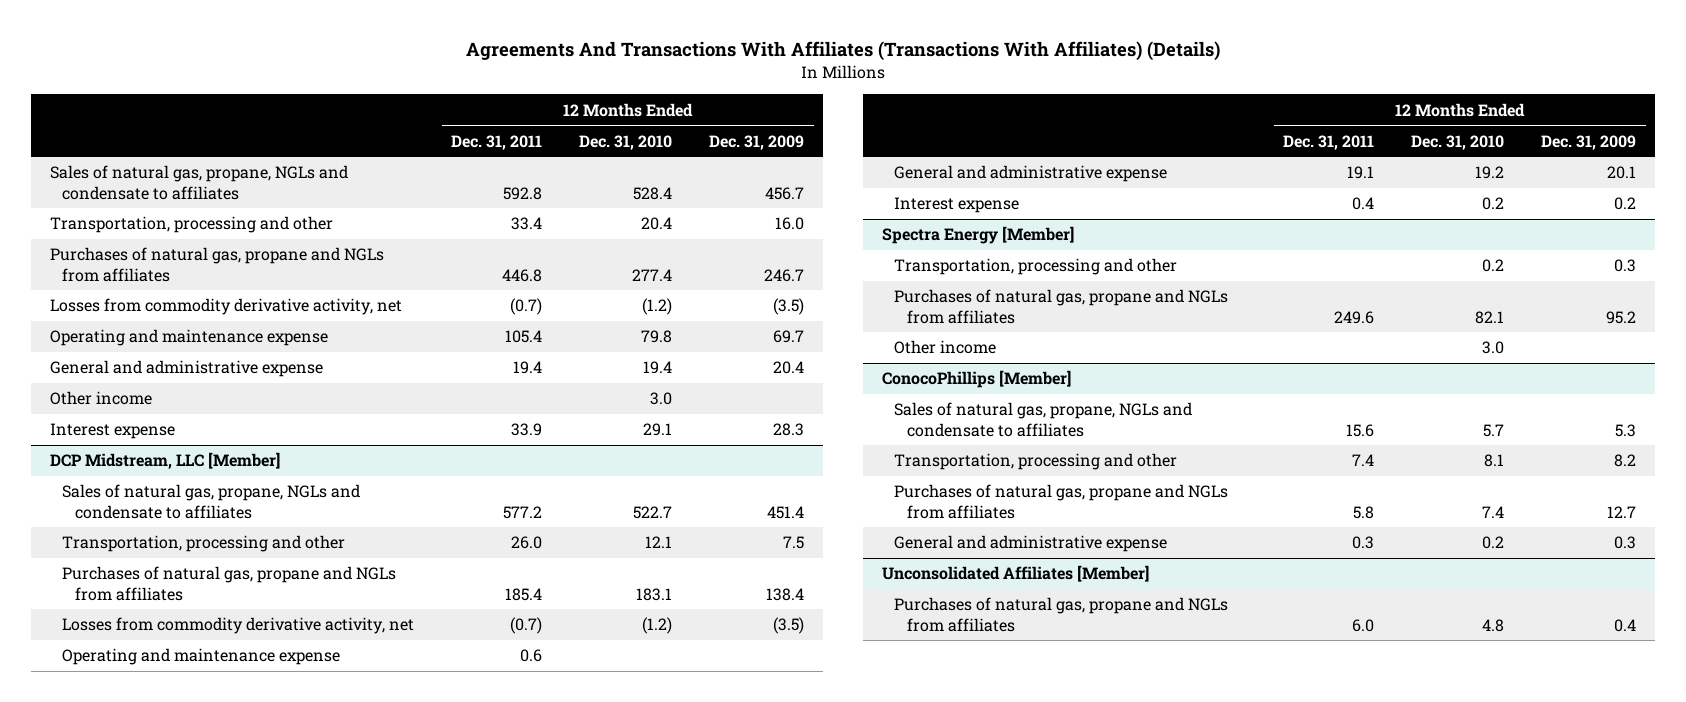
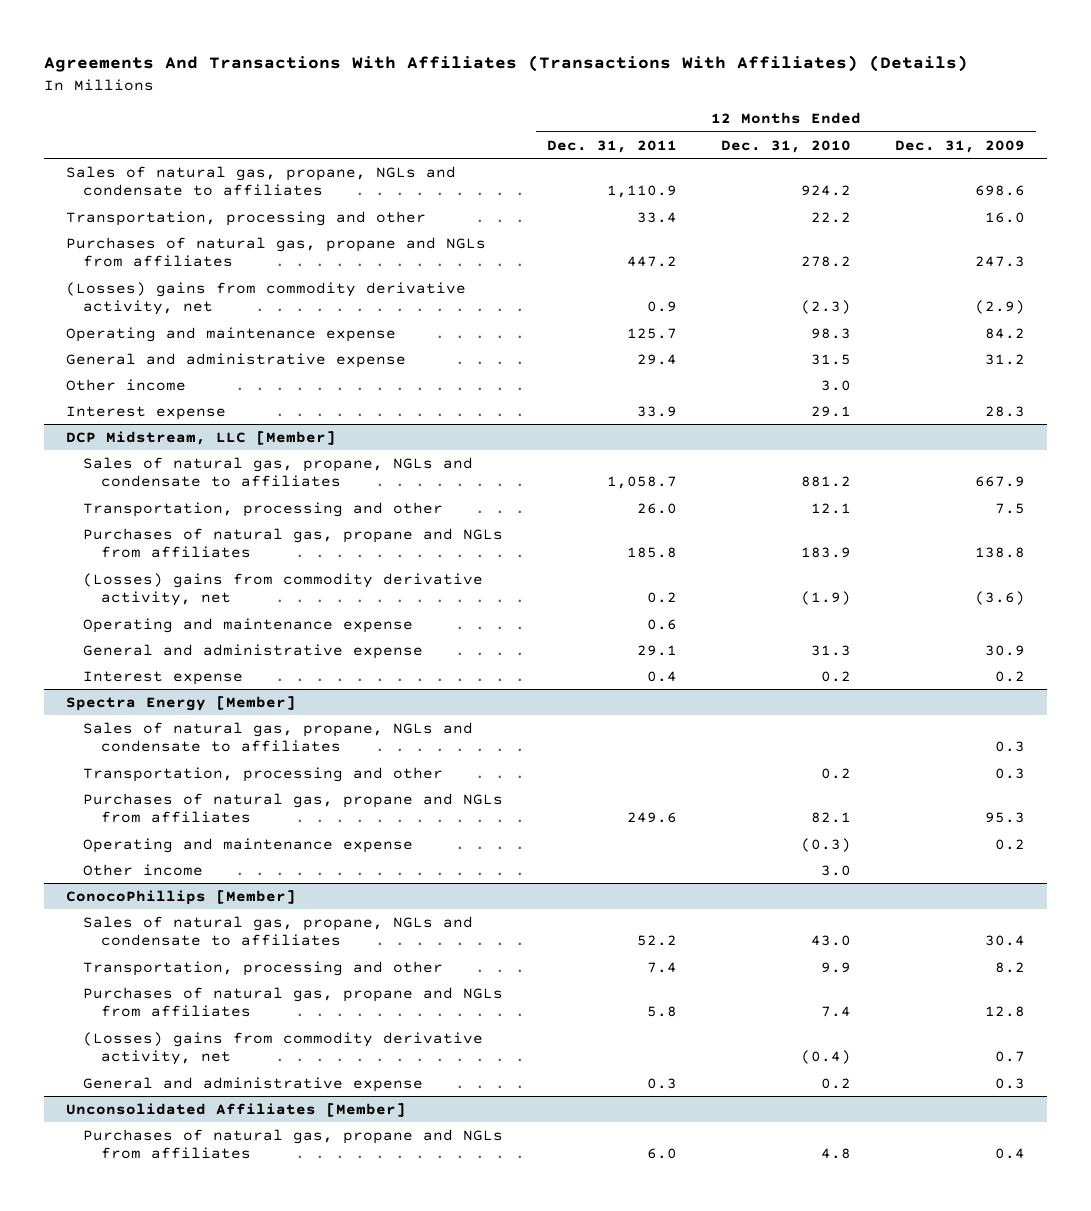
[503,186,543,200] 592.8 -> [607,185,678,199] 1,110.9
[633,186,673,200] 528.4 -> [801,185,852,197] 924.2
[765,186,805,200] 456.7 -> [974,185,1025,197] 698.6
[641,217,673,231] 20.4 -> [811,211,852,223] 22.2
[502,268,543,282] 446.8 -> [627,256,678,268] 447.2
[632,268,673,281] 277.4 -> [801,256,852,268] 278.2
[764,268,805,282] 246.7 -> [974,256,1025,268] 247.3
[49,298,402,316] Losses from commodity derivative activity, net -> [65,281,466,316] (Losses) gains from commodity derivative activity, net
[510,298,543,316] (0.7) -> [647,301,678,313] 0.9
[642,298,673,316] (1.2) -> [801,300,852,315] (2.3)
[773,298,805,316] (3.5) -> [974,300,1025,315] (2.9)
[505,330,543,344] 105.4 -> [627,327,678,339] 125.7
[641,330,673,344] 79.8 -> [811,327,852,339] 98.3
[773,330,805,344] 69.7 -> [984,327,1025,339] 84.2
[513,361,543,375] 19.4 -> [637,353,678,365] 29.4
[643,361,673,375] 19.4 -> [811,353,852,365] 31.5
[773,361,805,375] 20.4 -> [984,353,1025,365] 31.2
[503,505,543,519] 577.2 -> [607,476,678,490] 1,058.7
[633,505,673,519] 522.7 -> [801,476,852,488] 881.2
[767,505,805,519] 451.4 -> [974,476,1025,488] 667.9
[505,587,543,601] 185.4 -> [627,547,678,559] 185.8
[636,587,673,601] 183.1 -> [801,547,852,559] 183.9
[766,587,805,601] 138.4 -> [974,547,1025,559] 138.8
[62,617,415,635] Losses from commodity derivative activity, net -> [83,572,484,607] (Losses) gains from commodity derivative activity, net
[510,617,543,635] (0.7) -> [647,592,678,604] 0.2
[642,617,673,635] (1.2) -> [801,591,852,606] (1.9)
[773,617,805,635] (3.5) -> [974,591,1025,606] (3.6)
[1347,166,1375,180] 19.1 -> [637,644,678,656] 29.1
[1475,166,1505,180] 19.2 -> [811,644,852,656] 31.3
[1607,166,1637,180] 20.1 -> [984,644,1025,656] 30.9
none -> [83,721,474,753] Sales of natural gas, propane, NGLs and condensate to affiliates
[1606,310,1637,324] 95.2 -> [984,812,1025,824] 95.3
none -> [83,837,414,853] Operating and maintenance expense
[1346,423,1375,437] 15.6 -> [637,935,678,947] 52.2
[1483,423,1505,437] 5.7 -> [811,935,852,947] 43.0
[1615,423,1637,437] 5.3 -> [984,935,1025,947] 30.4
[1484,454,1505,468] 8.1 -> [821,961,852,973] 9.9
[1607,505,1637,518] 12.7 -> [984,1006,1025,1018] 12.8
none -> [83,1031,484,1066] (Losses) gains from commodity derivative activity, net

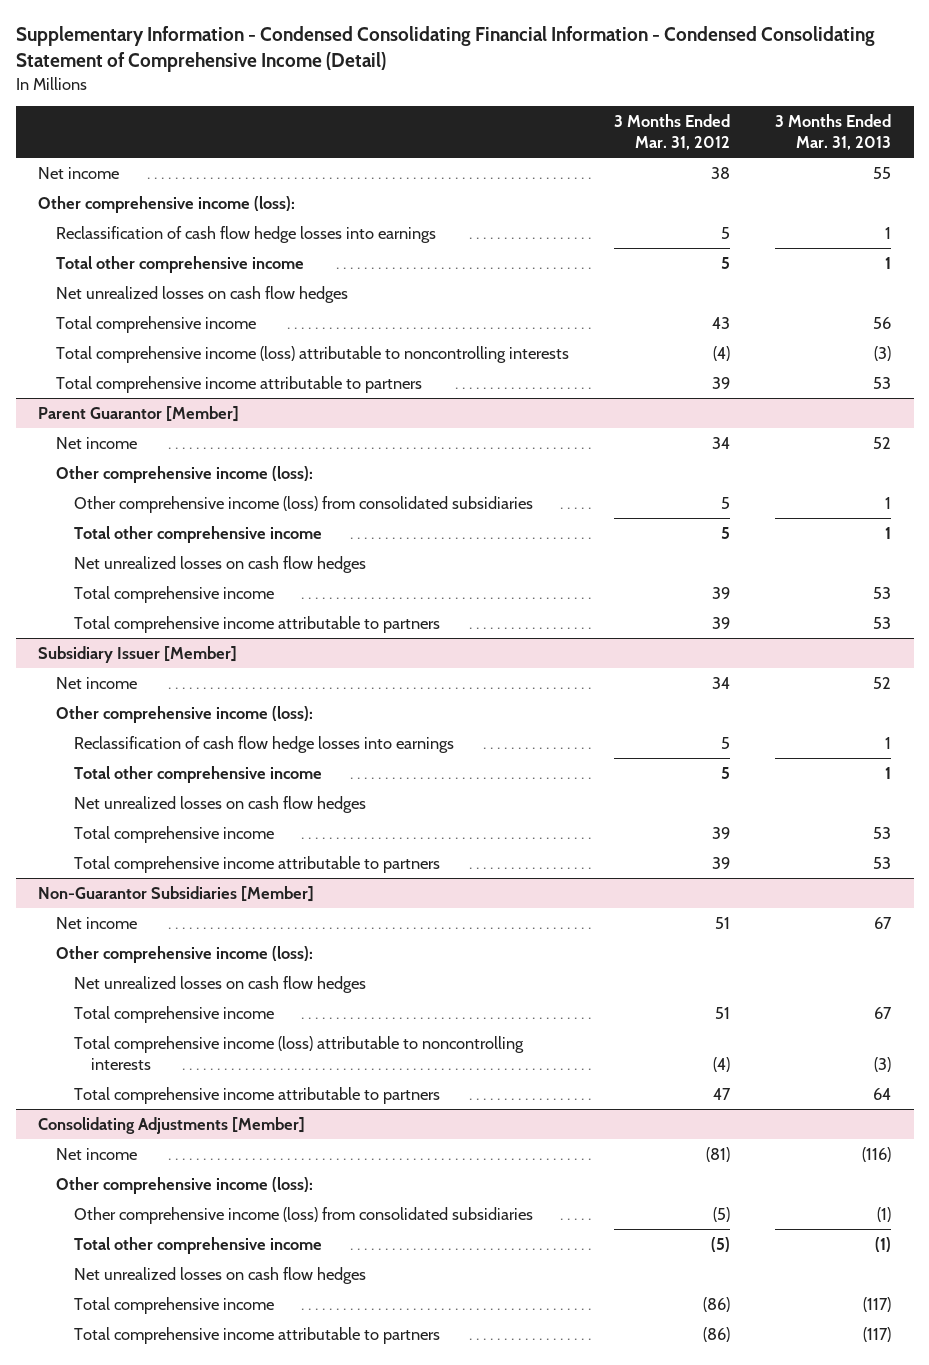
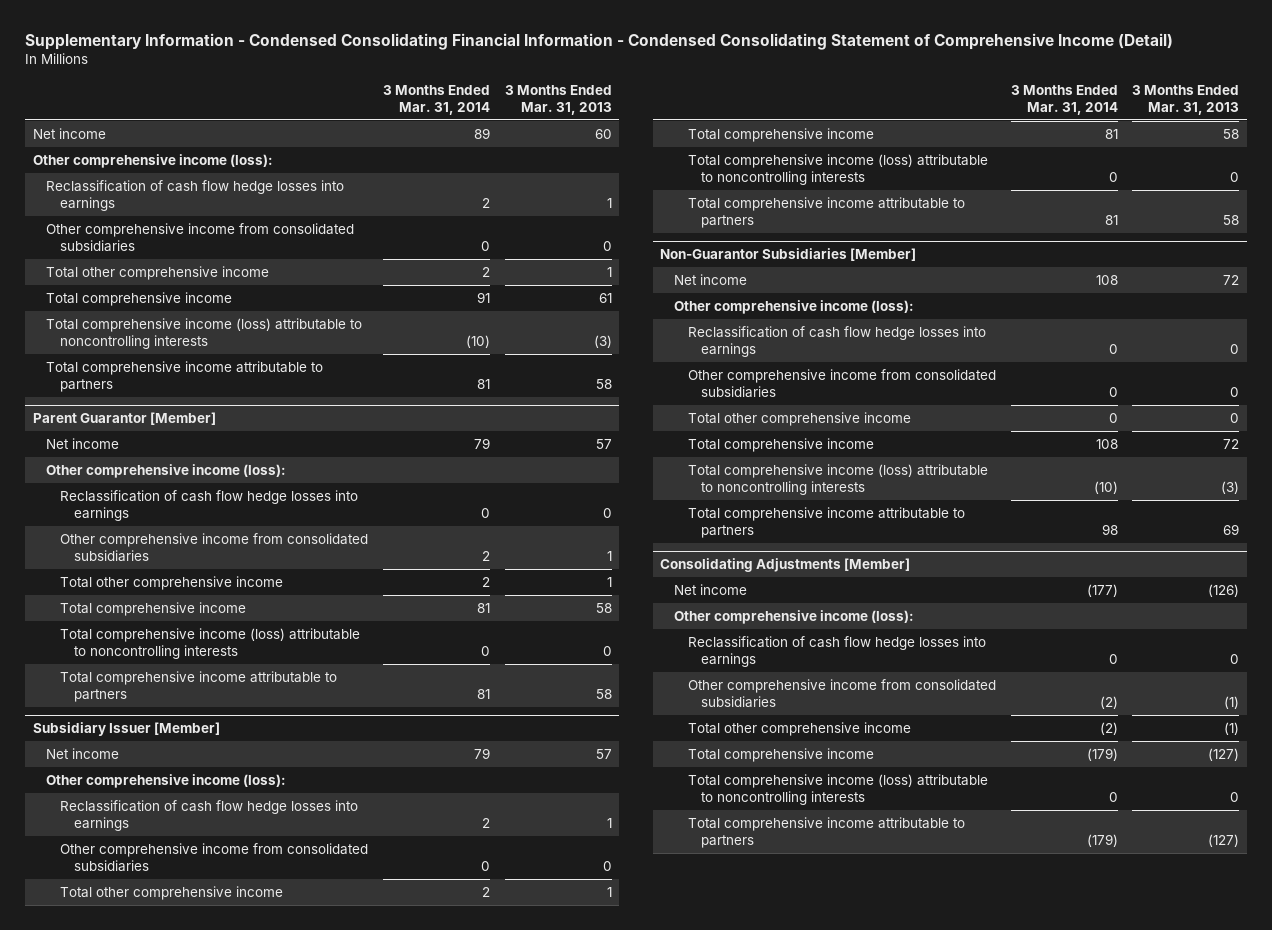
[614,114,731,151] 3 Months Ended Mar. 31, 2012 -> none
none -> [383,84,491,115] 3 Months Ended Mar. 31, 2014
[873,166,892,179] 55 -> [594,128,612,139] 60
none -> [46,222,355,252] Other comprehensive income from consolidated subsidiaries
[55,285,348,303] Net unrealized losses on cash flow hedges -> none
[873,316,892,329] 56 -> [598,292,612,303] 61
[873,376,892,389] 53 -> [595,378,612,389] 58
[873,436,892,449] 52 -> [595,438,612,449] 57
none -> [60,489,359,521] Reclassification of cash flow hedge losses into earnings
[73,495,533,513] Other comprehensive income (loss) from consolidated subsidiaries -> [60,532,369,562] Other comprehensive income from consolidated subsidiaries
[73,555,366,573] Net unrealized losses on cash flow hedges -> none
[873,586,892,599] 53 -> [595,602,612,613] 58
none -> [60,627,361,659] Total comprehensive income (loss) attributable to noncontrolling interests
[873,616,892,629] 53 -> [595,688,612,699] 58
[873,676,892,689] 52 -> [595,748,612,759] 57
none -> [60,842,369,872] Other comprehensive income from consolidated subsidiaries
[73,795,366,813] Net unrealized losses on cash flow hedges -> none
[873,826,892,839] 53 -> [1223,128,1240,139] 58
none -> [687,153,988,185] Total comprehensive income (loss) attributable to noncontrolling interests
[873,856,892,869] 53 -> [1223,214,1240,225] 58
[874,916,893,929] 67 -> [1223,274,1240,285] 72
[73,975,366,993] Net unrealized losses on cash flow hedges -> none
none -> [687,325,986,357] Reclassification of cash flow hedge losses into earnings
none -> [687,368,996,398] Other comprehensive income from consolidated subsidiaries
none -> [687,411,911,426] Total other comprehensive income
[874,1006,893,1019] 67 -> [1223,438,1240,449] 72
[873,1087,892,1100] 64 -> [1223,523,1240,535] 69
[862,1146,892,1162] (116) -> [1208,583,1240,597] (126)
none -> [687,635,986,667] Reclassification of cash flow hedge losses into earnings
[73,1206,533,1224] Other comprehensive income (loss) from consolidated subsidiaries -> [687,678,996,708] Other comprehensive income from consolidated subsidiaries
[73,1266,366,1284] Net unrealized losses on cash flow hedges -> none
[863,1296,892,1312] (117) -> [1208,747,1240,761] (127)
none -> [687,773,988,805] Total comprehensive income (loss) attributable to noncontrolling interests
[863,1326,892,1342] (117) -> [1208,833,1240,847] (127)

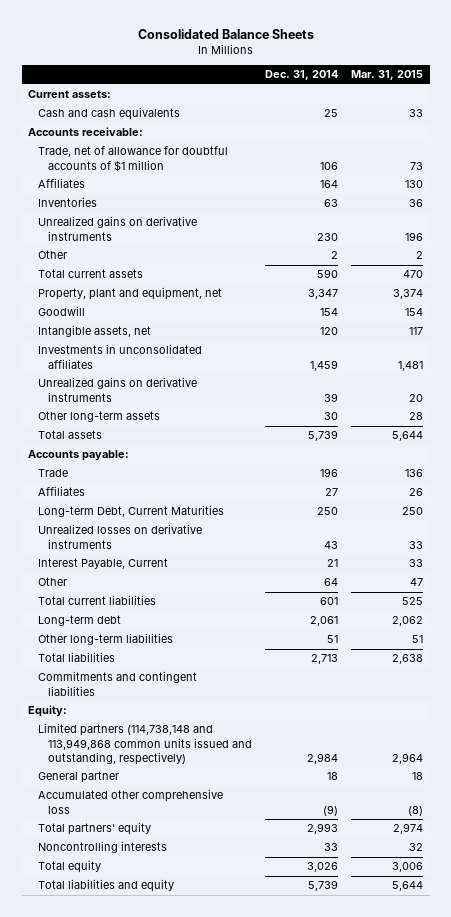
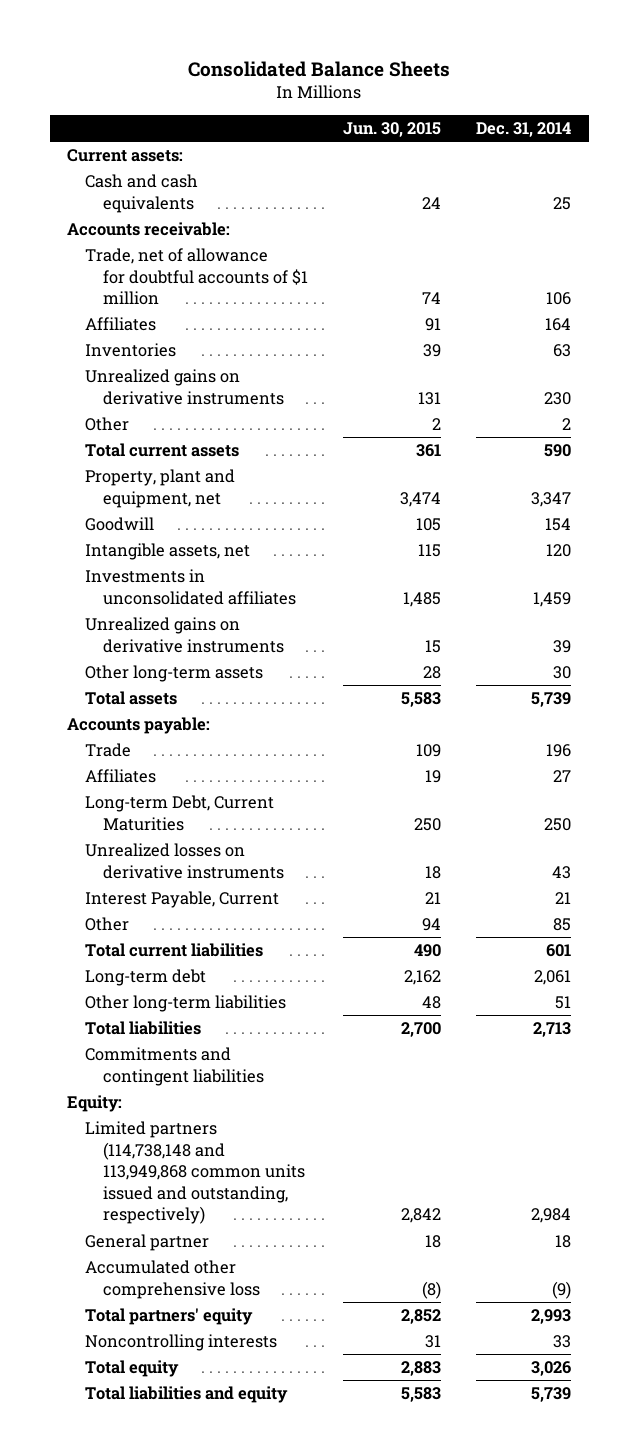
[351,70,424,81] Mar. 31, 2015 -> none
none -> [342,122,441,138] Jun. 30, 2015
[324,578,339,587] 64 -> [553,918,572,932] 85

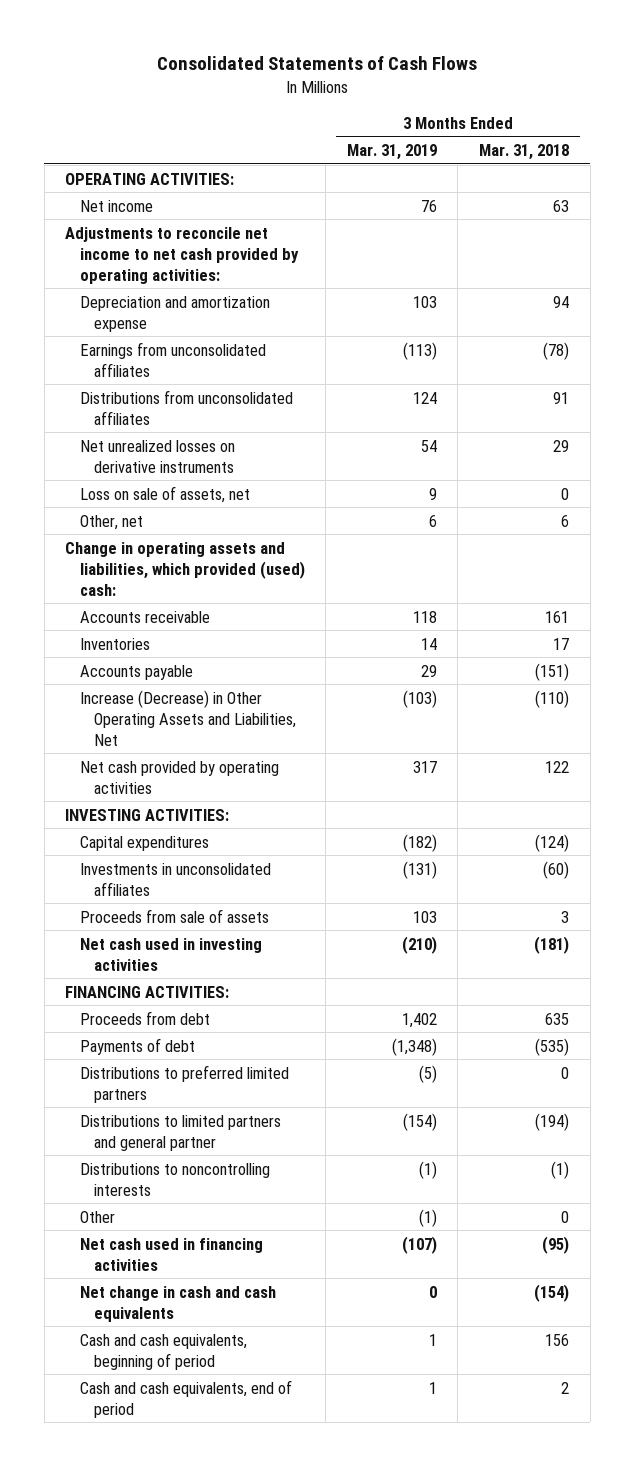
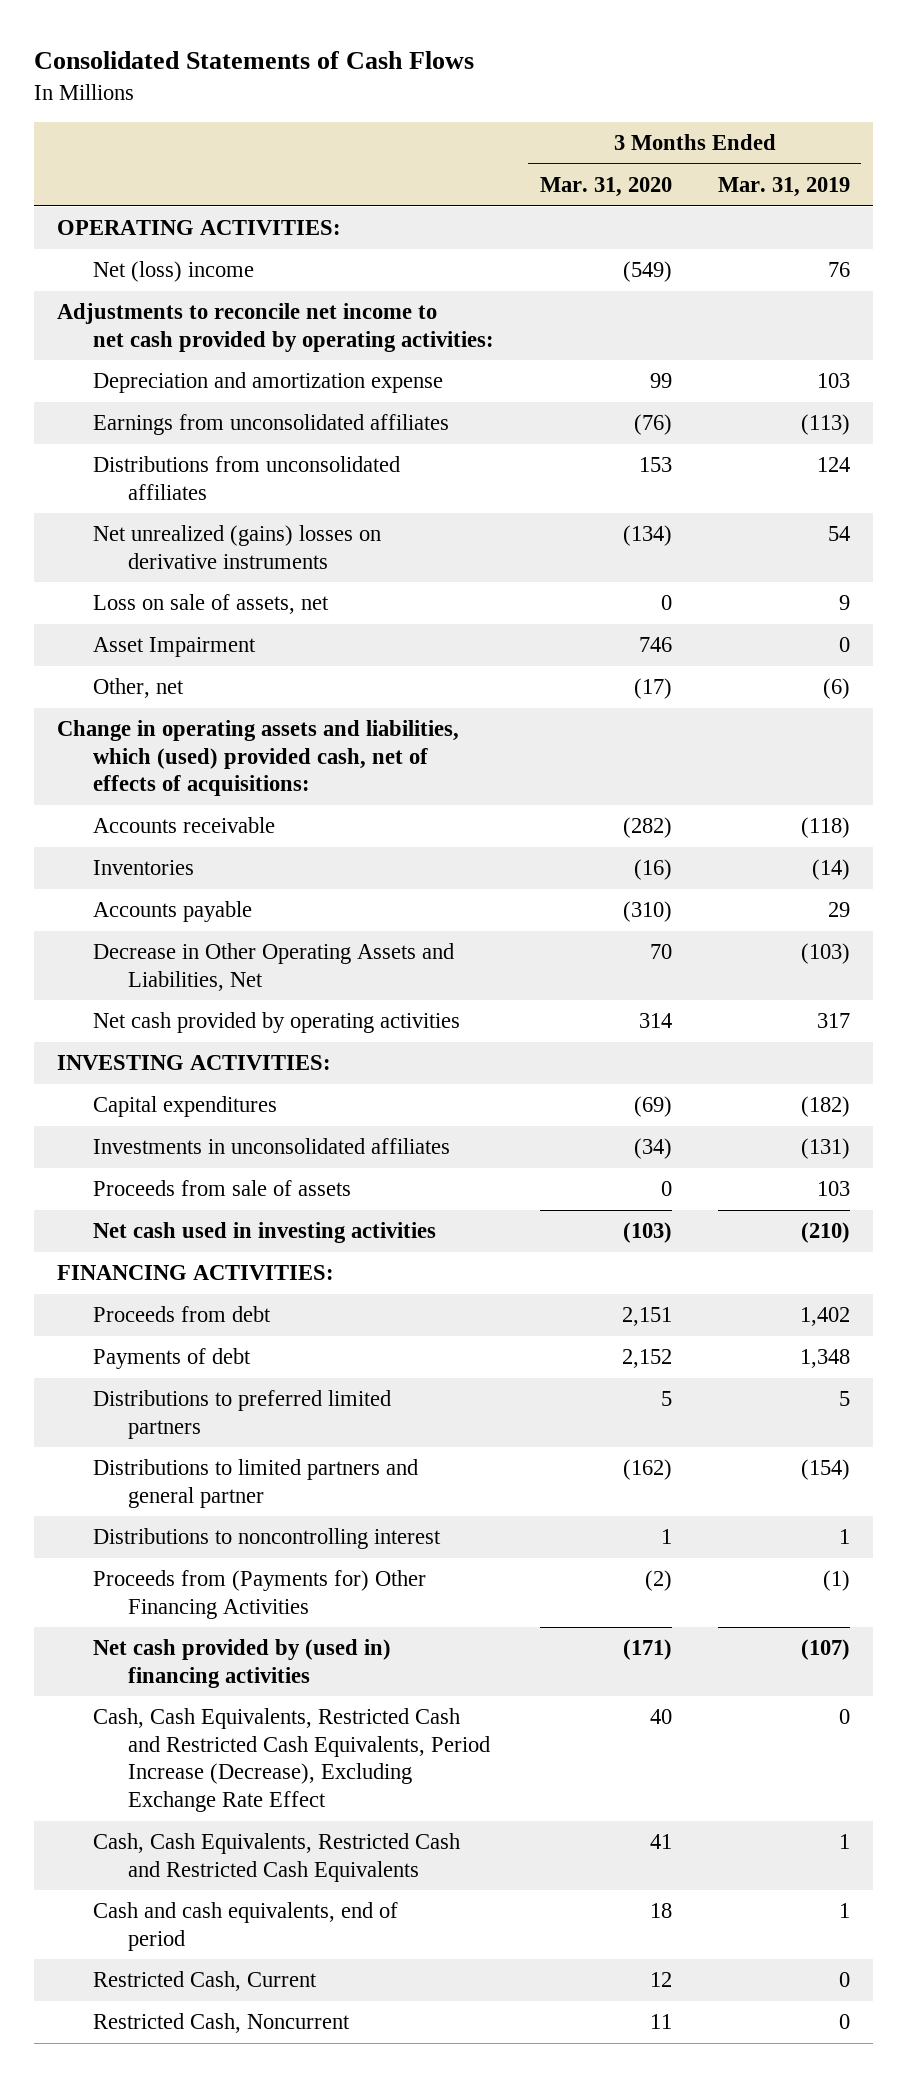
[478,144,569,161] Mar. 31, 2018 -> none
none -> [539,177,672,198] Mar. 31, 2020
[79,199,153,212] Net income -> [92,261,254,283] Net (loss) income
[79,439,235,473] Net unrealized losses on derivative instruments -> [92,525,381,569] Net unrealized (gains) losses on derivative instruments
none -> [92,637,256,658] Asset Impairment
[428,514,437,527] 6 -> [822,678,850,700] (6)
[65,541,305,596] Change in operating assets and liabilities, which provided (used) cash: -> [57,720,460,797] Change in operating assets and liabilities, which (used) provided cash, net of effects of acquisitions:
[412,610,437,623] 118 -> [800,817,850,839] (118)
[420,637,437,650] 14 -> [811,859,850,881] (14)
[79,689,296,746] Increase (Decrease) in Other Operating Assets and Liabilities, Net -> [92,943,454,991] Decrease in Other Operating Assets and Liabilities, Net
[391,1037,437,1056] (1,348) -> [799,1349,850,1369] 1,348
[418,1064,437,1083] (5) -> [838,1391,850,1407] 5
[79,1285,276,1322] Net change in cash and cash equivalents -> none
[79,1333,247,1370] Cash and cash equivalents, beginning of period -> none
[79,1162,270,1196] Distributions to noncontrolling interests -> [92,1528,441,1550] Distributions to noncontrolling interest
[418,1160,437,1179] (1) -> [838,1529,850,1545] 1
[79,1210,115,1223] Other -> [92,1570,426,1619] Proceeds from (Payments for) Other Financing Activities
[79,1237,263,1271] Net cash used in financing activities -> [92,1639,391,1688] Net cash provided by (used in) financing activities
none -> [92,1708,491,1813] Cash, Cash Equivalents, Restricted Cash and Restricted Cash Equivalents, Period Increase (Decrease), Excluding Exchange Rate Effect
none -> [92,1833,460,1882] Cash, Cash Equivalents, Restricted Cash and Restricted Cash Equivalents
none -> [92,1971,317,1992] Restricted Cash, Current
none -> [92,2013,350,2034] Restricted Cash, Noncurrent

